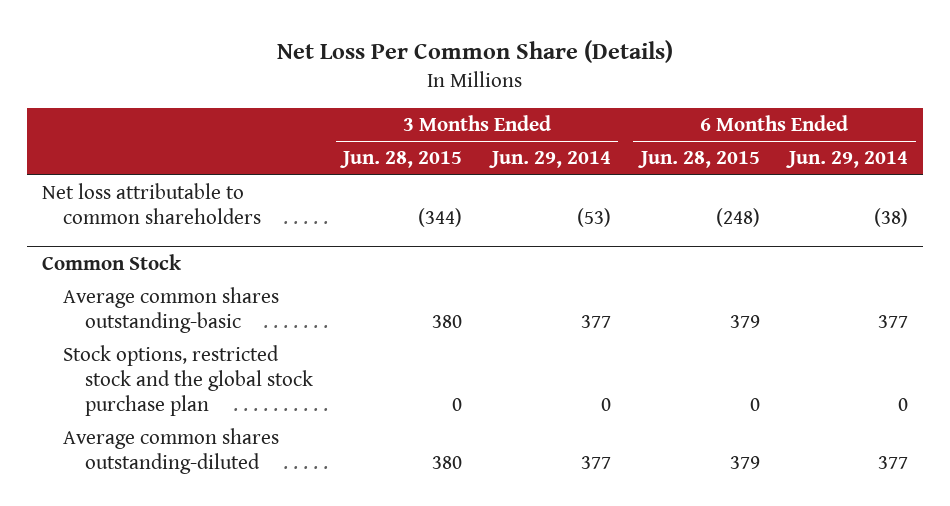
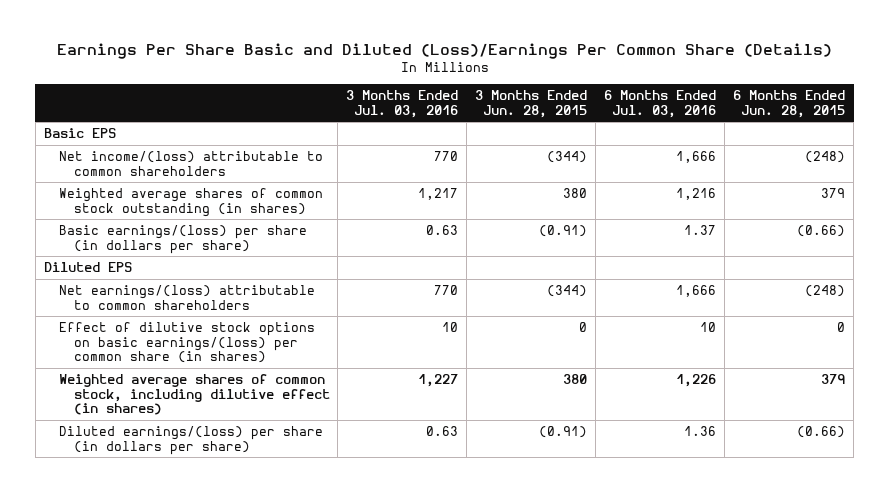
[276,39,673,63] Net Loss Per Common Share (Details) -> [56,42,832,59] Earnings Per Share Basic and Diluted (Loss)/Earnings Per Common Share (Details)
[488,151,611,169] Jun. 29, 2014 -> none
[786,151,909,169] Jun. 29, 2014 -> none
none -> [346,90,459,118] 3 Months Ended Jul. 03, 2016
none -> [604,90,717,118] 6 Months Ended Jul. 03, 2016
[41,253,182,270] Common Stock -> none
none -> [43,128,116,139] Basic EPS
[41,183,262,225] Net loss attributable to common shareholders -> [58,151,323,176] Net income/(loss) attributable to common shareholders
[63,287,280,334] Average common shares outstanding-basic -> [58,188,323,217] Weighted average shares of common stock outstanding (in shares)
none -> [58,225,307,254] Basic earnings/(loss) per share (in dollars per share)
none -> [43,262,132,273] Diluted EPS
none -> [58,285,315,310] Net earnings/(loss) attributable to common shareholders
[63,345,314,417] Stock options, restricted stock and the global stock purchase plan -> [58,322,315,364] Effect of dilutive stock options on basic earnings/(loss) per common share (in shares)
[63,428,280,475] Average common shares outstanding-diluted -> [58,374,330,416] Weighted average shares of common stock, including dilutive effect (in shares)
none -> [58,426,323,455] Diluted earnings/(loss) per share (in dollars per share)

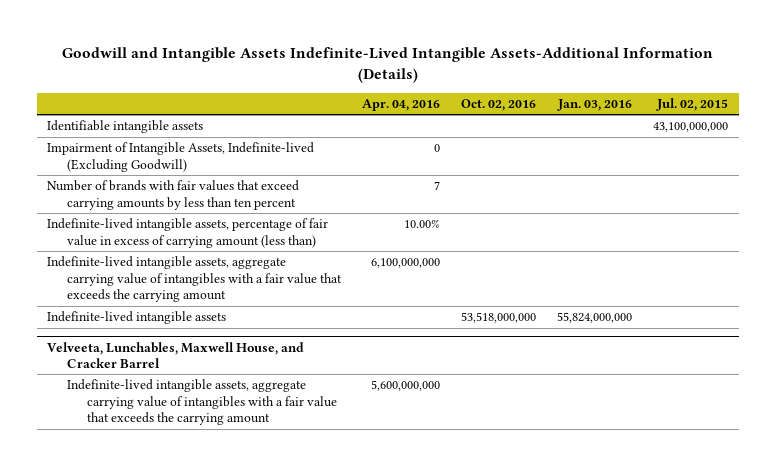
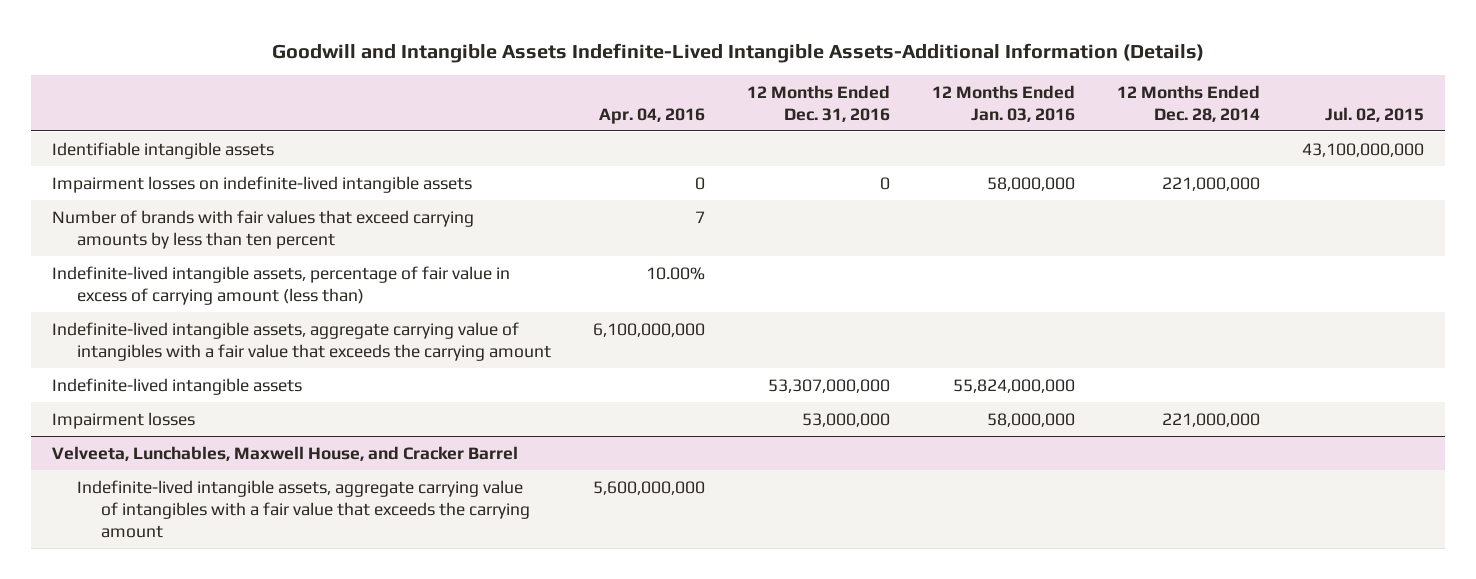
[461,98,537,111] Oct. 02, 2016 -> none
[557,98,633,111] Jan. 03, 2016 -> none
none -> [746,84,890,122] 12 Months Ended Dec. 31, 2016
none -> [932,84,1076,122] 12 Months Ended Jan. 03, 2016
none -> [1117,84,1261,122] 12 Months Ended Dec. 28, 2014
[47,142,315,172] Impairment of Intangible Assets, Indefinite-lived (Excluding Goodwill) -> [51,175,472,193] Impairment losses on indefinite-lived intangible assets
none -> [51,411,195,429] Impairment losses

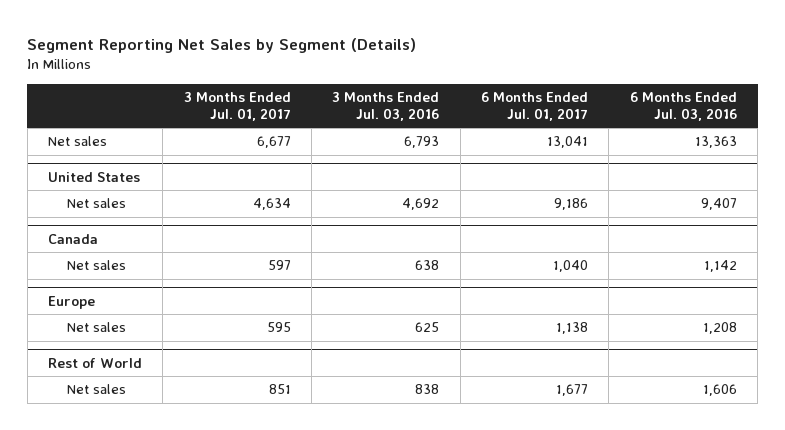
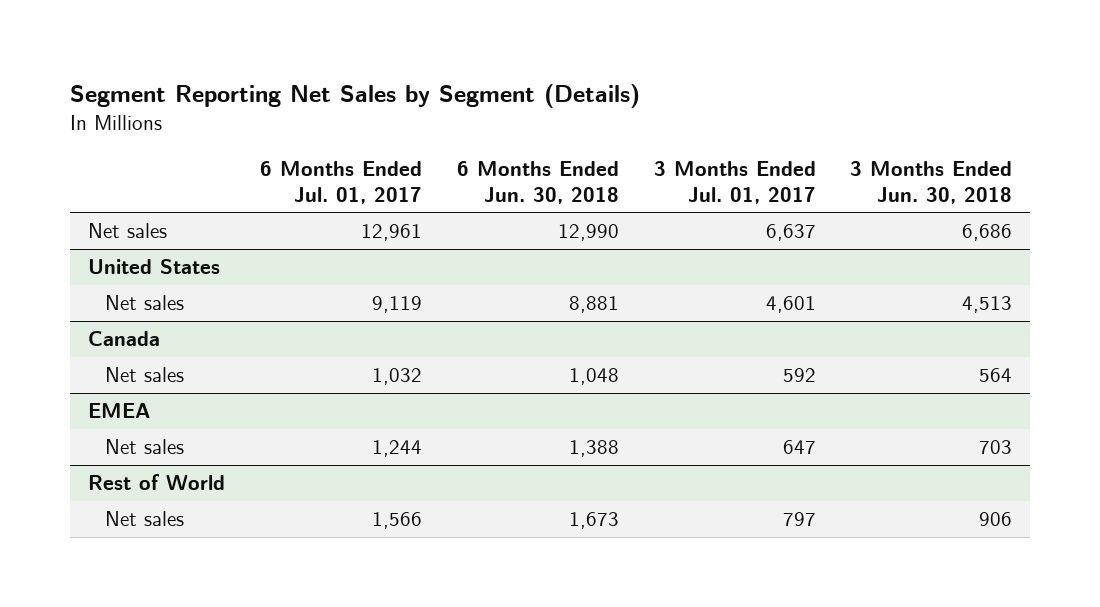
[332,91,440,121] 3 Months Ended Jul. 03, 2016 -> none
[629,91,737,121] 6 Months Ended Jul. 03, 2016 -> none
none -> [456,161,619,204] 6 Months Ended Jun. 30, 2018
none -> [850,161,1013,204] 3 Months Ended Jun. 30, 2018
[256,136,291,149] 6,677 -> [765,224,816,242] 6,637
[547,136,589,149] 13,041 -> [360,224,422,242] 12,961
[252,198,291,211] 4,634 -> [765,296,816,314] 4,601
[554,198,589,211] 9,186 -> [371,296,422,314] 9,119
[47,295,95,309] Europe -> none
[267,260,291,271] 597 -> [782,368,816,383] 592
[553,260,589,273] 1,040 -> [371,368,422,386] 1,032
none -> [87,403,150,419] EMEA
[266,322,291,333] 595 -> [782,440,816,455] 647
[556,322,589,335] 1,138 -> [371,440,422,458] 1,244
[268,384,291,395] 851 -> [782,512,816,527] 797
[556,384,589,397] 1,677 -> [371,512,422,530] 1,566

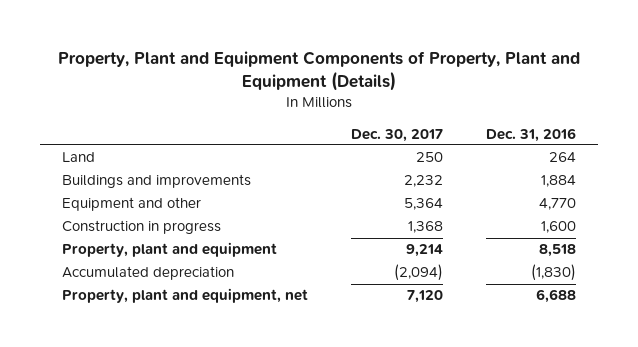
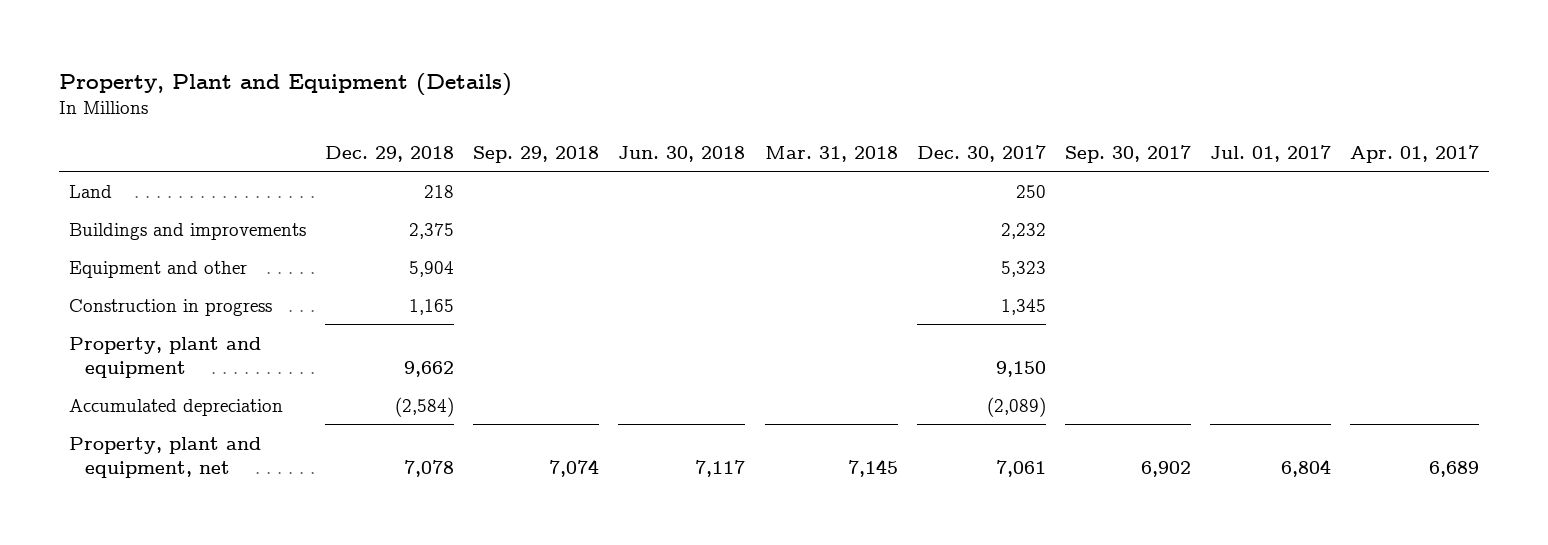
[58,50,581,91] Property, Plant and Equipment Components of Property, Plant and Equipment (Details) -> [59,72,513,96] Property, Plant and Equipment (Details)
[486,127,577,142] Dec. 31, 2016 -> none
none -> [324,145,454,162] Dec. 29, 2018
none -> [473,145,600,163] Sep. 29, 2018
none -> [618,145,746,162] Jun. 30, 2018
none -> [764,145,898,162] Mar. 31, 2018
none -> [1064,144,1191,163] Sep. 30, 2017
none -> [1210,144,1332,162] Jul. 01, 2017
none -> [1350,144,1480,163] Apr. 01, 2017
[404,198,444,211] 5,364 -> [1000,260,1046,277] 5,323
[408,221,444,234] 1,368 -> [1000,298,1046,315] 1,345
[406,244,444,258] 9,214 -> [995,360,1046,377] 9,150
[394,264,444,282] (2,094) -> [986,396,1046,417] (2,089)
[407,290,444,304] 7,120 -> [995,459,1046,477] 7,061

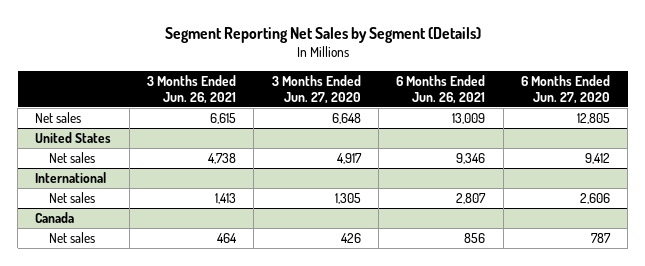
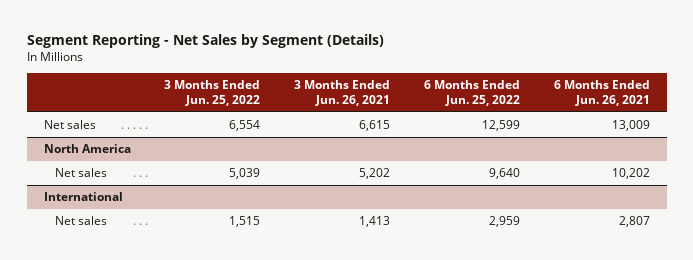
[164,26,481,43] Segment Reporting Net Sales by Segment (Details) -> [26,34,384,49] Segment Reporting - Net Sales by Segment (Details)
[271,74,361,104] 3 Months Ended Jun. 27, 2020 -> none
[520,74,610,104] 6 Months Ended Jun. 27, 2020 -> none
none -> [164,79,261,107] 3 Months Ended Jun. 25, 2022
none -> [423,79,520,107] 6 Months Ended Jun. 25, 2022
[35,132,112,144] United States -> [43,144,131,154] North America
[208,153,237,165] 4,738 -> [359,168,391,180] 5,202
[456,153,486,165] 9,346 -> [611,168,650,180] 10,202
[35,212,75,224] Canada -> none
[48,232,95,244] Net sales -> none

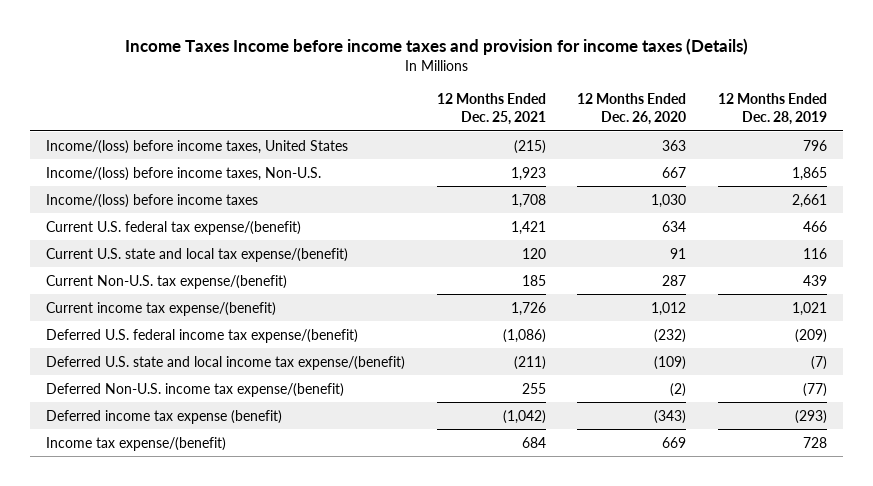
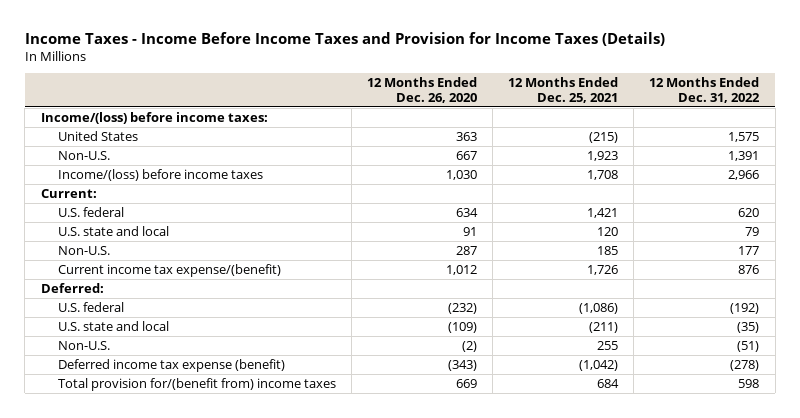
[124,38,748,56] Income Taxes Income before income taxes and provision for income taxes (Details) -> [24,32,665,47] Income Taxes - Income Before Income Taxes and Provision for Income Taxes (Details)
[718,93,828,126] 12 Months Ended Dec. 28, 2019 -> none
none -> [649,77,761,103] 12 Months Ended Dec. 31, 2022
none -> [40,111,268,124] Income/(loss) before income taxes:
[46,139,349,154] Income/(loss) before income taxes, United States -> [57,130,138,141] United States
[46,166,322,181] Income/(loss) before income taxes, Non-U.S. -> [57,150,110,160] Non-U.S.
none -> [40,188,97,198] Current:
[46,220,302,235] Current U.S. federal tax expense/(benefit) -> [57,206,124,217] U.S. federal
[46,247,349,262] Current U.S. state and local tax expense/(benefit) -> [57,225,169,236] U.S. state and local
[46,274,288,289] Current Non-U.S. tax expense/(benefit) -> [57,245,110,255] Non-U.S.
none -> [40,282,104,293] Deferred:
[46,328,359,343] Deferred U.S. federal income tax expense/(benefit) -> [57,301,124,312] U.S. federal
[46,355,406,370] Deferred U.S. state and local income tax expense/(benefit) -> [57,320,169,331] U.S. state and local
[46,382,345,397] Deferred Non-U.S. income tax expense/(benefit) -> [57,340,110,350] Non-U.S.
[46,436,227,451] Income tax expense/(benefit) -> [57,377,336,391] Total provision for/(benefit from) income taxes

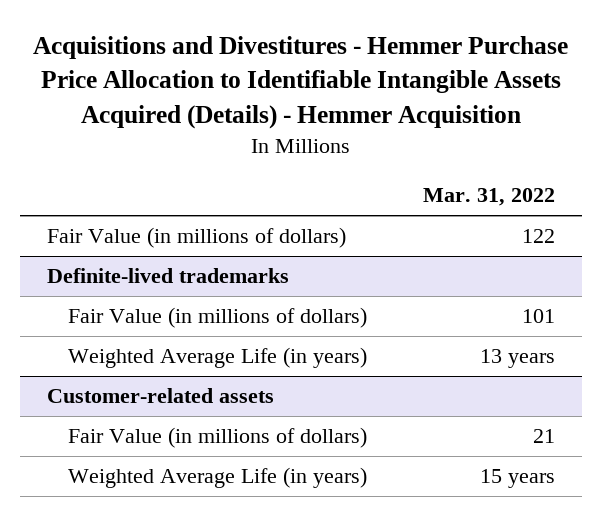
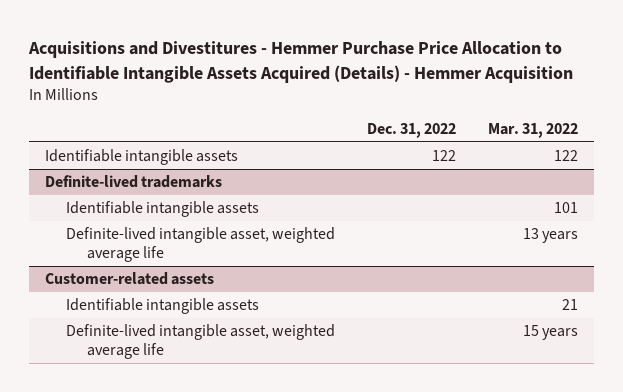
none -> [367,123,457,139] Dec. 31, 2022
[47,227,347,249] Fair Value (in millions of dollars) -> [45,149,239,166] Identifiable intangible assets
[67,307,367,329] Fair Value (in millions of dollars) -> [66,201,260,218] Identifiable intangible assets
[67,347,367,369] Weighted Average Life (in years) -> [66,227,336,263] Definite-lived intangible asset, weighted average life
[67,427,367,449] Fair Value (in millions of dollars) -> [66,298,260,315] Identifiable intangible assets
[67,467,367,489] Weighted Average Life (in years) -> [66,324,336,360] Definite-lived intangible asset, weighted average life

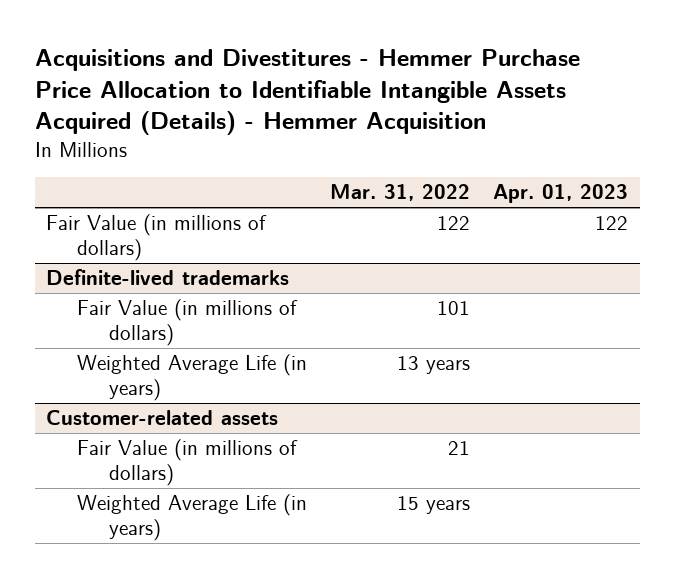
[367,123,457,139] Dec. 31, 2022 -> none
none -> [493,184,629,204] Apr. 01, 2023
[45,149,239,166] Identifiable intangible assets -> [46,214,268,262] Fair Value (in millions of dollars)
[66,201,260,218] Identifiable intangible assets -> [77,299,299,347] Fair Value (in millions of dollars)
[66,227,336,263] Definite-lived intangible asset, weighted average life -> [77,354,308,402] Weighted Average Life (in years)
[66,298,260,315] Identifiable intangible assets -> [77,439,299,487] Fair Value (in millions of dollars)
[66,324,336,360] Definite-lived intangible asset, weighted average life -> [77,494,308,542] Weighted Average Life (in years)

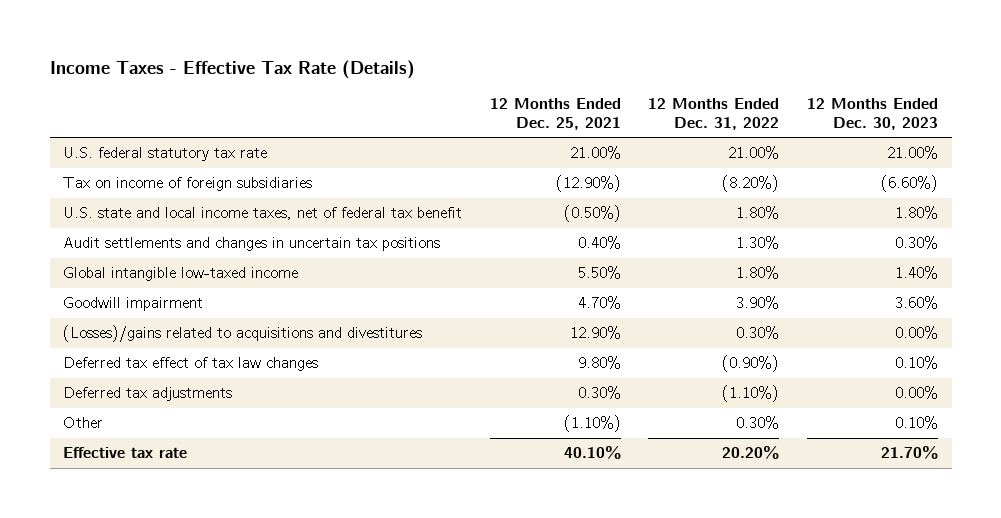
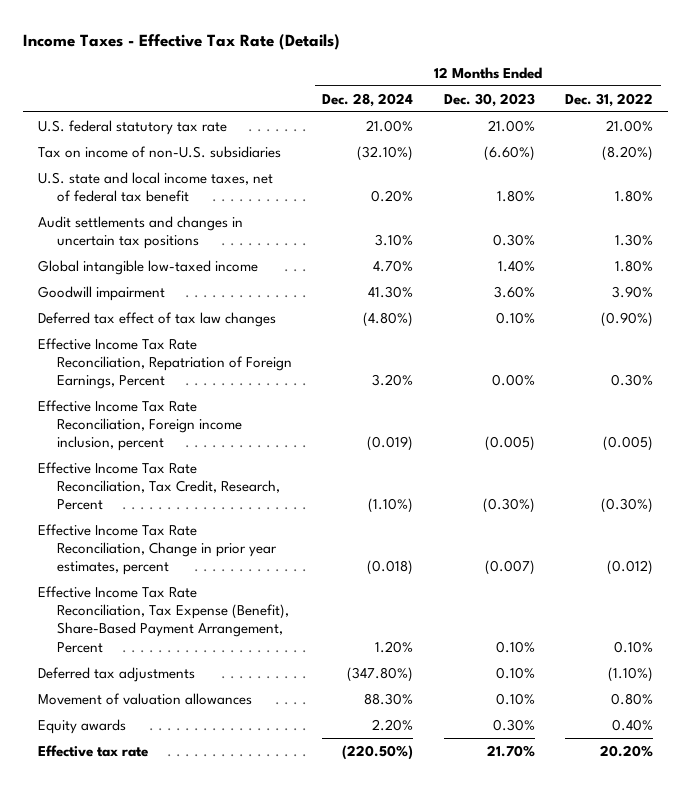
[489,98,621,130] 12 Months Ended Dec. 25, 2021 -> none
none -> [322,92,414,107] Dec. 28, 2024
[63,177,313,192] Tax on income of foreign subsidiaries -> [37,145,281,158] Tax on income of non-U.S. subsidiaries
[63,325,423,343] (Losses)/gains related to acquisitions and divestitures -> none
[63,417,104,429] Other -> none
none -> [37,337,293,390] Effective Income Tax Rate Reconciliation, Repatriation of Foreign Earnings, Percent
none -> [37,399,243,452] Effective Income Tax Rate Reconciliation, Foreign income inclusion, percent
none -> [37,461,281,511] Effective Income Tax Rate Reconciliation, Tax Credit, Research, Percent
none -> [37,523,278,576] Effective Income Tax Rate Reconciliation, Change in prior year estimates, percent
none -> [37,585,290,653] Effective Income Tax Rate Reconciliation, Tax Expense (Benefit), Share-Based Payment Arrangement, Percent
[894,386,938,400] 0.00% -> [495,666,535,679] 0.10%
none -> [37,692,252,705] Movement of valuation allowances
none -> [37,718,126,734] Equity awards

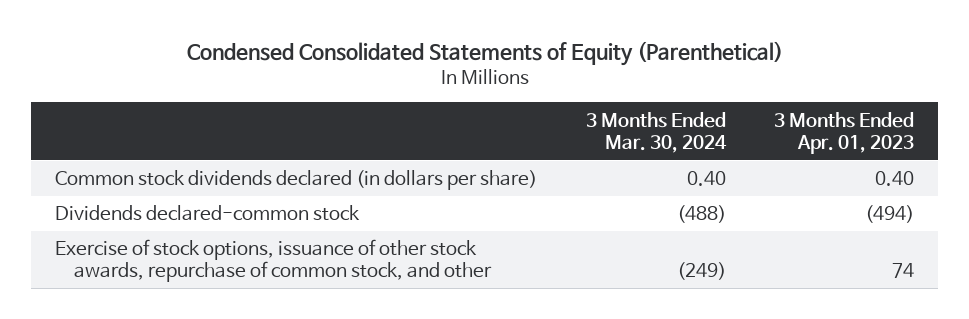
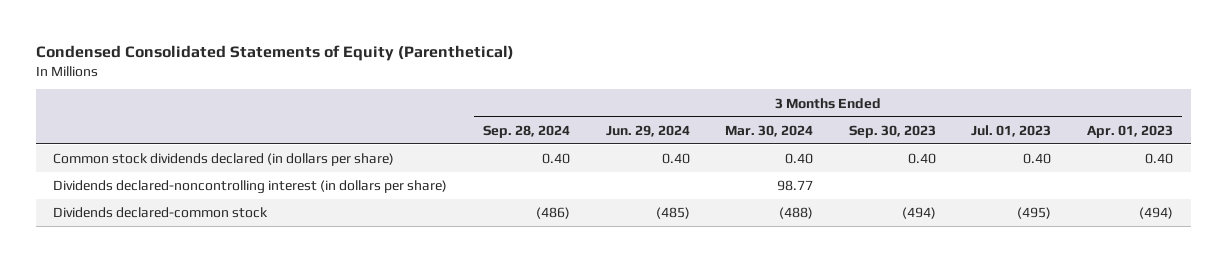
none -> [482,124,570,138] Sep. 28, 2024
none -> [605,124,690,137] Jun. 29, 2024
none -> [848,124,936,138] Sep. 30, 2023
none -> [971,124,1052,137] Jul. 01, 2023
none -> [53,180,448,195] Dividends declared-noncontrolling interest (in dollars per share)
[54,239,493,283] Exercise of stock options, issuance of other stock awards, repurchase of common stock, and other -> none

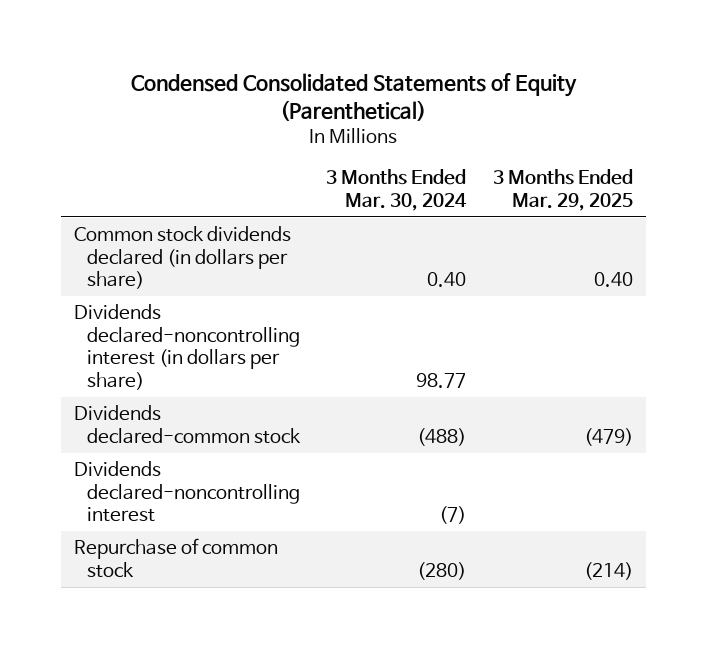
[482,124,570,138] Sep. 28, 2024 -> none
[605,124,690,137] Jun. 29, 2024 -> none
[848,124,936,138] Sep. 30, 2023 -> none
[971,124,1052,137] Jul. 01, 2023 -> none
[1086,124,1173,138] Apr. 01, 2023 -> none
none -> [492,169,633,211] 3 Months Ended Mar. 29, 2025
none -> [74,461,301,523] Dividends declared-noncontrolling interest
none -> [74,538,279,578] Repurchase of common stock

